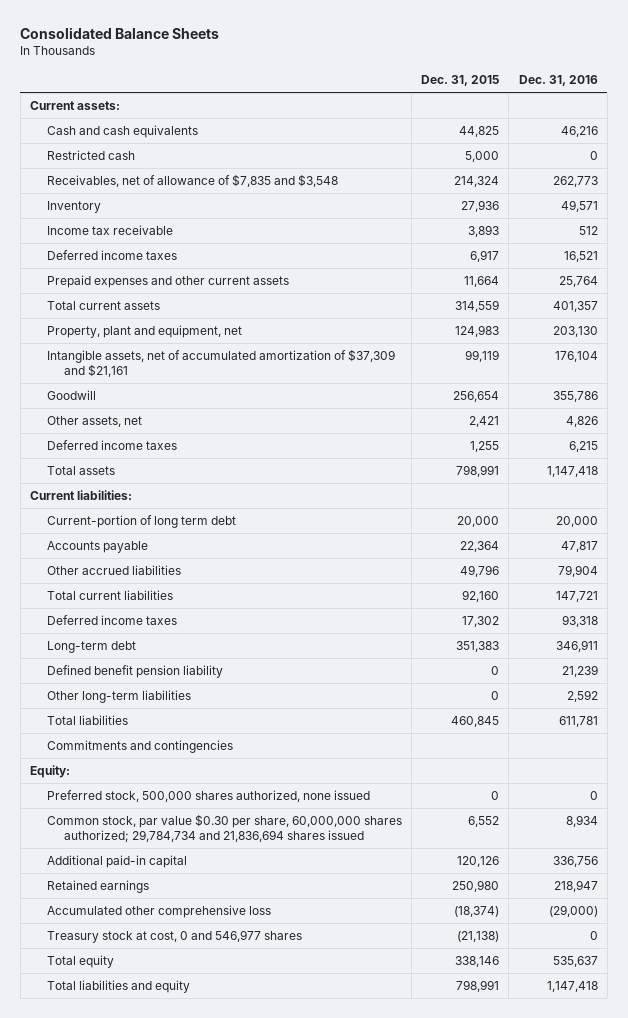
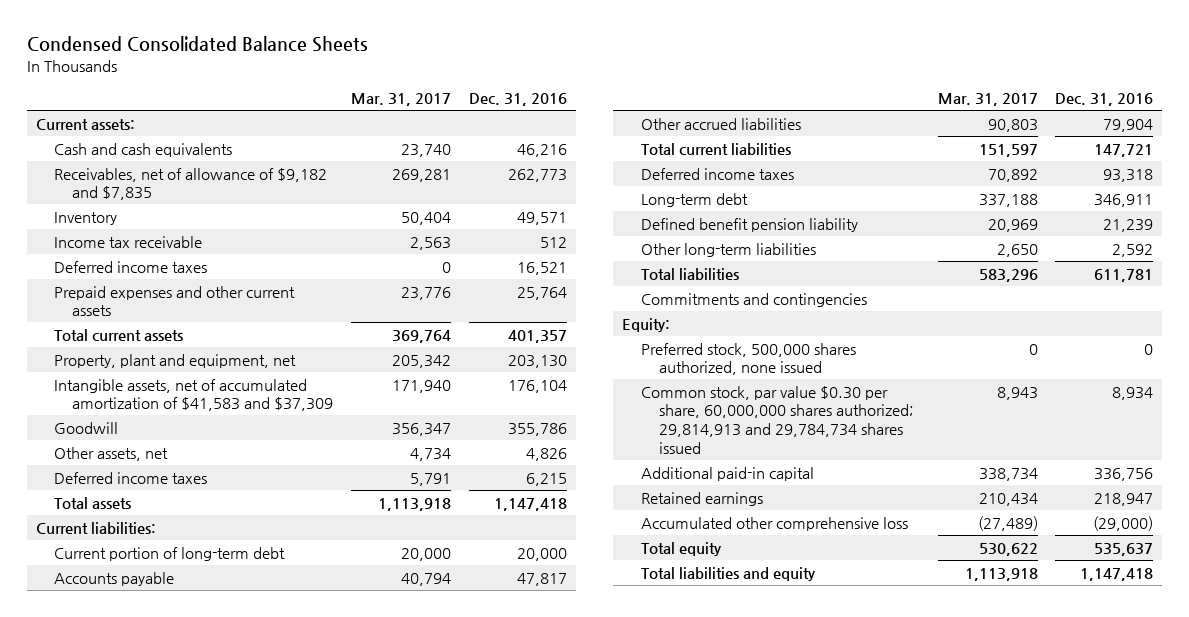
[20,26,220,39] Consolidated Balance Sheets -> [27,36,369,53] Condensed Consolidated Balance Sheets
[421,75,500,87] Dec. 31, 2015 -> none
none -> [351,93,452,107] Mar. 31, 2017
[46,149,135,160] Restricted cash -> none
[46,173,338,187] Receivables, net of allowance of $7,835 and $3,548 -> [54,167,328,201] Receivables, net of allowance of $9,182 and $7,835
[46,348,395,378] Intangible assets, net of accumulated amortization of $37,309 and $21,161 -> [54,378,334,412] Intangible assets, net of accumulated amortization of $41,583 and $37,309
[46,514,236,528] Current-portion of long term debt -> [54,546,286,561] Current portion of long-term debt
[46,813,402,843] Common stock, par value $0.30 per share, 60,000,000 shares authorized; 29,784,734 and 21,836,694 shares issued -> [640,385,914,455] Common stock, par value $0.30 per share, 60,000,000 shares authorized; 29,814,913 and 29,784,734 shares issued
[46,929,302,943] Treasury stock at cost, 0 and 546,977 shares -> none

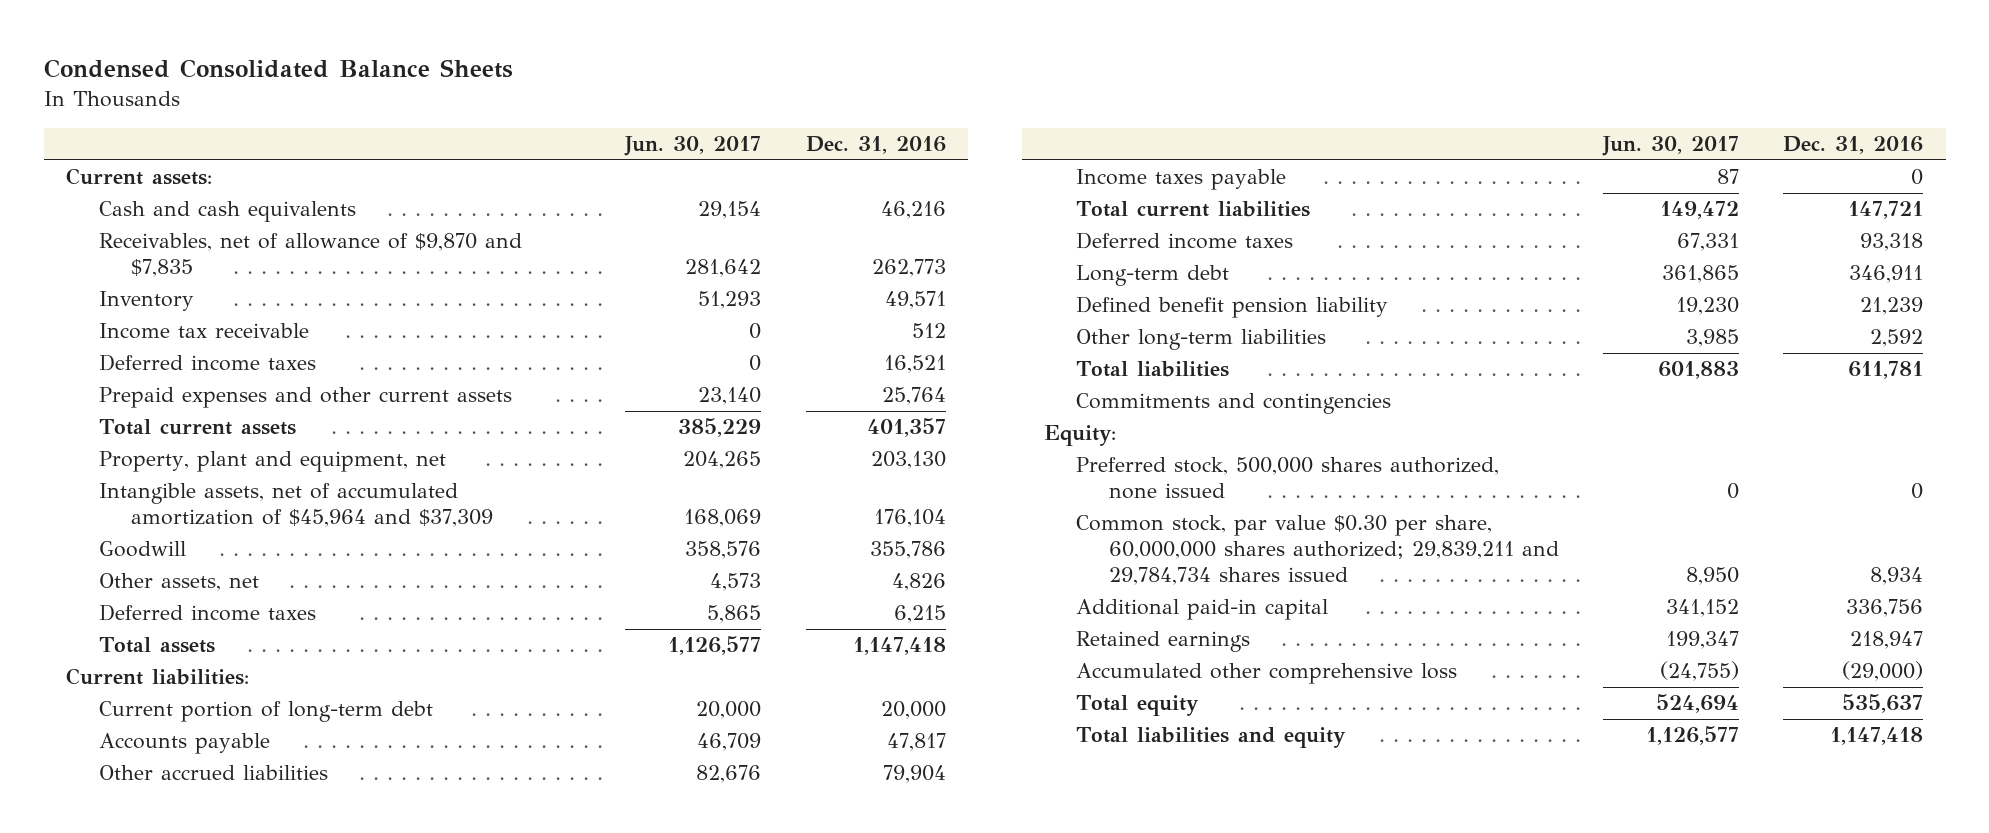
[351,93,452,107] Mar. 31, 2017 -> none
none -> [624,136,762,157] Jun. 30, 2017
[54,167,328,201] Receivables, net of allowance of $9,182 and $7,835 -> [98,233,522,278] Receivables, net of allowance of $9,870 and $7,835
[54,378,334,412] Intangible assets, net of accumulated amortization of $41,583 and $37,309 -> [98,483,494,528] Intangible assets, net of accumulated amortization of $45,964 and $37,309
none -> [1076,169,1287,191] Income taxes payable
[640,385,914,455] Common stock, par value $0.30 per share, 60,000,000 shares authorized; 29,814,913 and 29,784,734 shares issued -> [1076,515,1560,586] Common stock, par value $0.30 per share, 60,000,000 shares authorized; 29,839,211 and 29,784,734 shares issued

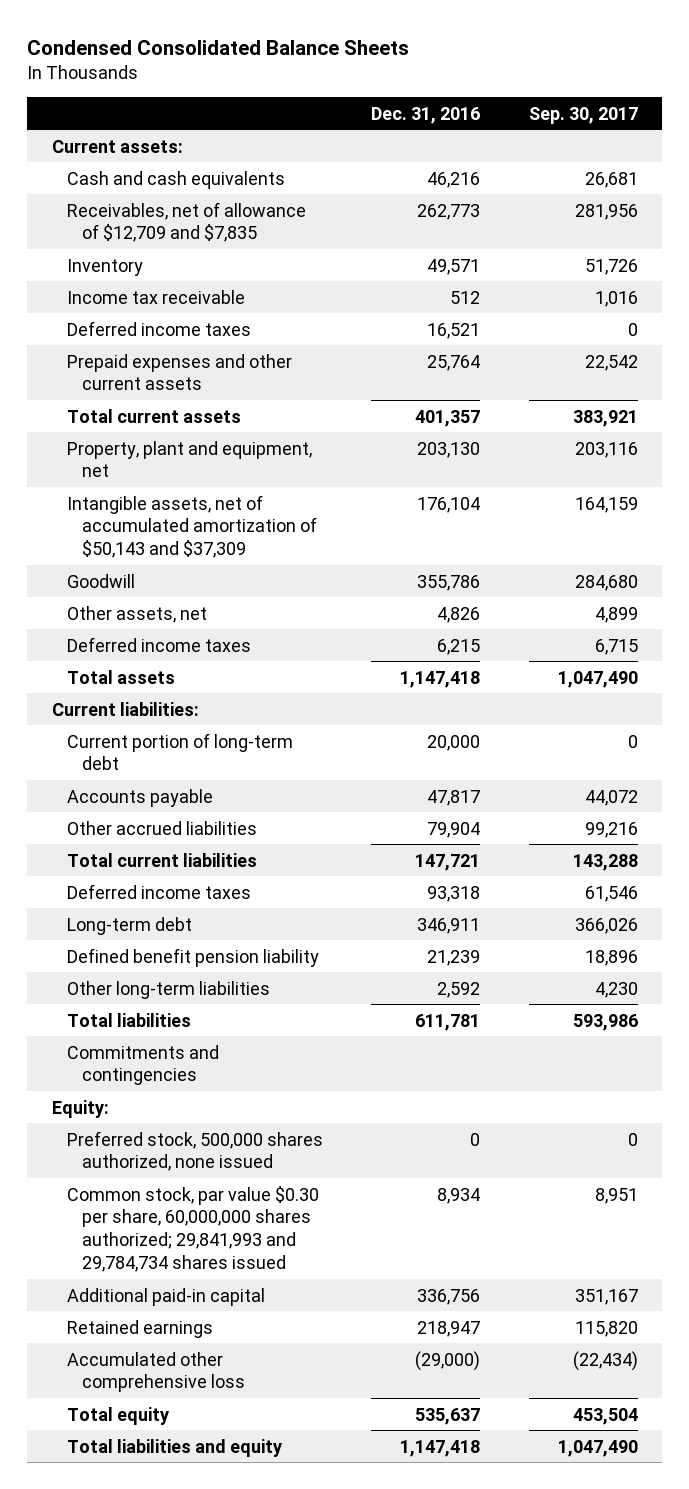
[624,136,762,157] Jun. 30, 2017 -> none
none -> [528,106,638,124] Sep. 30, 2017
[98,233,522,278] Receivables, net of allowance of $9,870 and $7,835 -> [66,201,306,243] Receivables, net of allowance of $12,709 and $7,835
[98,483,494,528] Intangible assets, net of accumulated amortization of $45,964 and $37,309 -> [66,494,317,559] Intangible assets, net of accumulated amortization of $50,143 and $37,309
[1076,169,1287,191] Income taxes payable -> none
[1076,515,1560,586] Common stock, par value $0.30 per share, 60,000,000 shares authorized; 29,839,211 and 29,784,734 shares issued -> [66,1185,319,1273] Common stock, par value $0.30 per share, 60,000,000 shares authorized; 29,841,993 and 29,784,734 shares issued

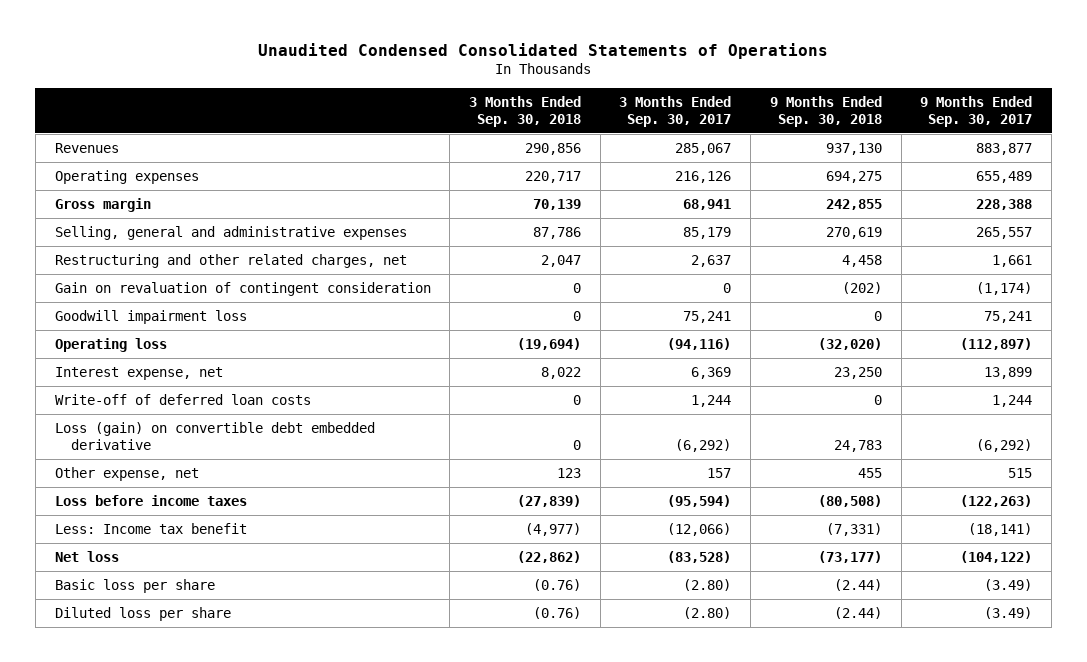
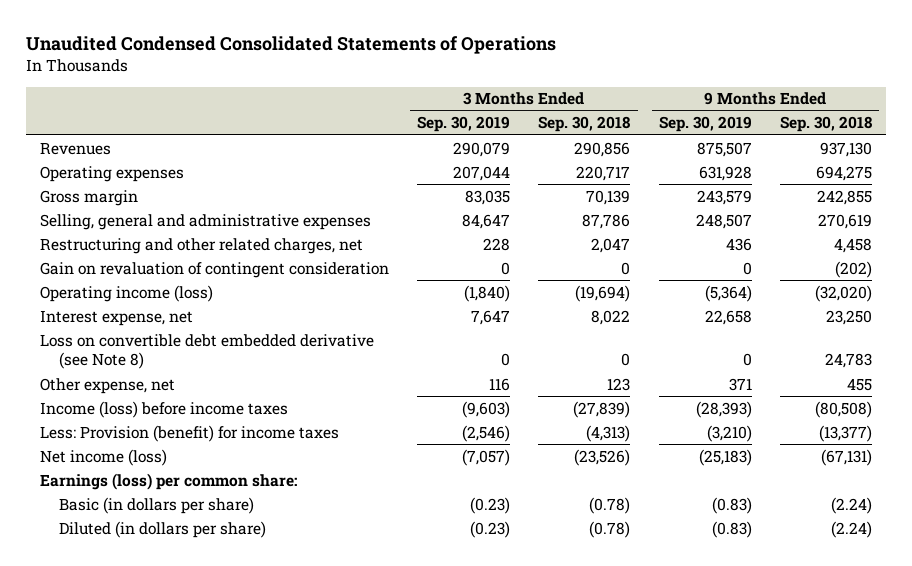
[619,95,732,127] 3 Months Ended Sep. 30, 2017 -> none
[920,95,1033,127] 9 Months Ended Sep. 30, 2017 -> none
none -> [417,116,511,133] Sep. 30, 2019
none -> [658,116,752,133] Sep. 30, 2019
[54,309,247,324] Goodwill impairment loss -> none
[54,337,167,352] Operating loss -> [40,284,214,302] Operating income (loss)
[54,393,311,405] Write-off of deferred loan costs -> none
[54,421,375,450] Loss (gain) on convertible debt embedded derivative -> [40,333,375,370] Loss on convertible debt embedded derivative (see Note 8)
[54,494,247,506] Loss before income taxes -> [40,400,289,418] Income (loss) before income taxes
[54,522,247,534] Less: Income tax benefit -> [40,424,340,442] Less: Provision (benefit) for income taxes
[525,522,582,536] (4,977) -> [586,424,631,442] (4,313)
[825,522,882,536] (7,331) -> [818,424,872,442] (13,377)
[54,550,119,562] Net loss -> [40,448,168,466] Net income (loss)
[517,550,582,563] (22,862) -> [574,448,631,466] (23,526)
[817,550,882,563] (73,177) -> [820,448,872,466] (67,131)
none -> [40,472,298,490] Earnings (loss) per common share:
[54,578,215,593] Basic loss per share -> [58,496,254,514] Basic (in dollars per share)
[533,578,582,591] (0.76) -> [589,496,631,514] (0.78)
[833,578,882,591] (2.44) -> [830,496,872,514] (2.24)
[54,606,231,621] Diluted loss per share -> [58,520,266,538] Diluted (in dollars per share)
[533,606,582,619] (0.76) -> [589,520,631,538] (0.78)
[833,606,882,619] (2.44) -> [830,520,872,538] (2.24)

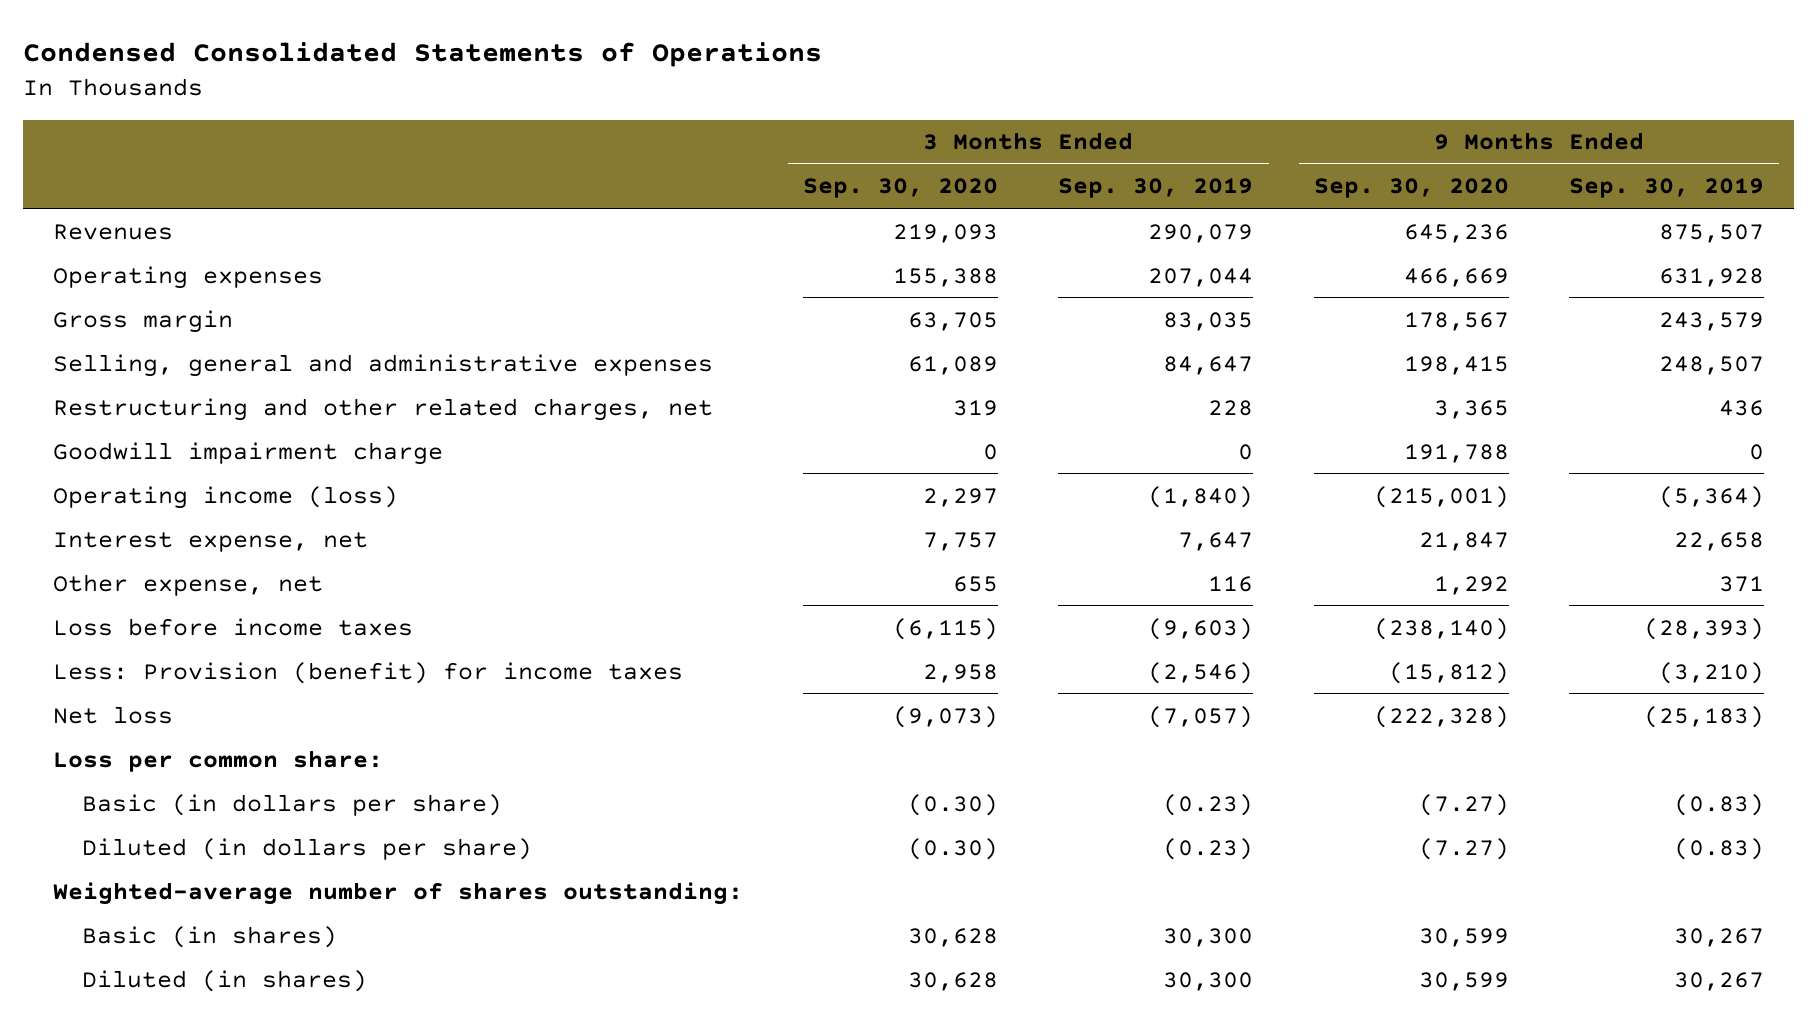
[26,36,557,55] Unaudited Condensed Consolidated Statements of Operations -> [22,42,822,68] Condensed Consolidated Statements of Operations
[538,116,631,133] Sep. 30, 2018 -> none
[779,116,872,133] Sep. 30, 2018 -> none
none -> [803,178,999,199] Sep. 30, 2020
none -> [1313,178,1509,199] Sep. 30, 2020
[40,261,390,278] Gain on revaluation of contingent consideration -> none
none -> [52,441,443,465] Goodwill impairment charge
[40,333,375,370] Loss on convertible debt embedded derivative (see Note 8) -> none
[40,400,289,418] Income (loss) before income taxes -> [52,617,413,636] Loss before income taxes
[40,448,168,466] Net income (loss) -> [52,705,173,724] Net loss
[40,472,298,490] Earnings (loss) per common share: -> [52,749,383,772] Loss per common share:
none -> [52,881,743,905] Weighted-average number of shares outstanding:
none -> [81,925,337,948] Basic (in shares)
none -> [81,969,367,992] Diluted (in shares)

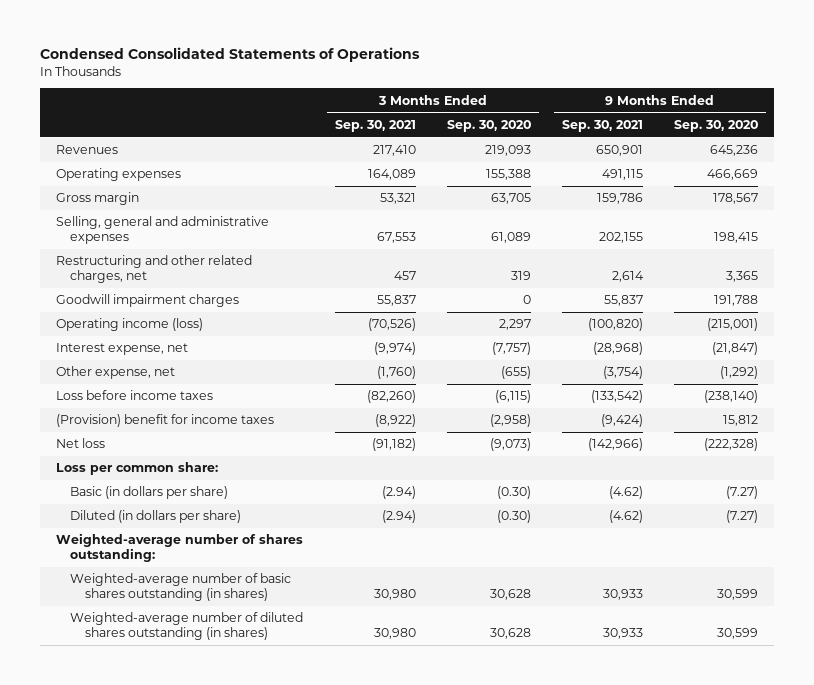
[1058,178,1254,199] Sep. 30, 2019 -> none
[1569,178,1765,199] Sep. 30, 2019 -> none
none -> [334,119,416,132] Sep. 30, 2021
none -> [562,119,644,132] Sep. 30, 2021
[52,441,443,465] Goodwill impairment charge -> [55,294,239,308] Goodwill impairment charges
[923,531,999,551] 7,757 -> [491,342,531,356] (7,757)
[1418,531,1509,551] 21,847 -> [712,342,759,356] (21,847)
[953,575,999,592] 655 -> [500,366,531,380] (655)
[1433,575,1509,595] 1,292 -> [720,366,759,380] (1,292)
[52,661,683,684] Less: Provision (benefit) for income taxes -> [55,414,274,428] (Provision) benefit for income taxes
[923,663,999,683] 2,958 -> [489,414,531,428] (2,958)
[1388,661,1509,684] (15,812) -> [723,415,759,427] 15,812
[81,925,337,948] Basic (in shares) -> [70,573,292,602] Weighted-average number of basic shares outstanding (in shares)
[81,969,367,992] Diluted (in shares) -> [70,612,304,641] Weighted-average number of diluted shares outstanding (in shares)

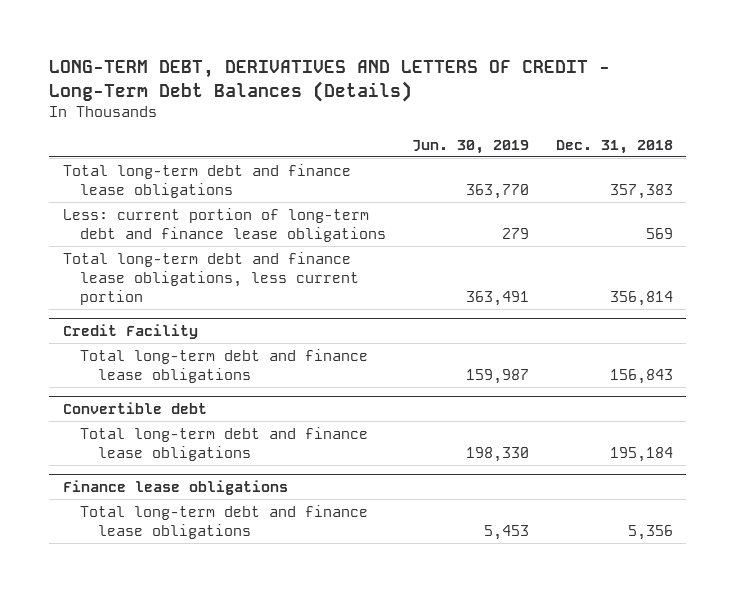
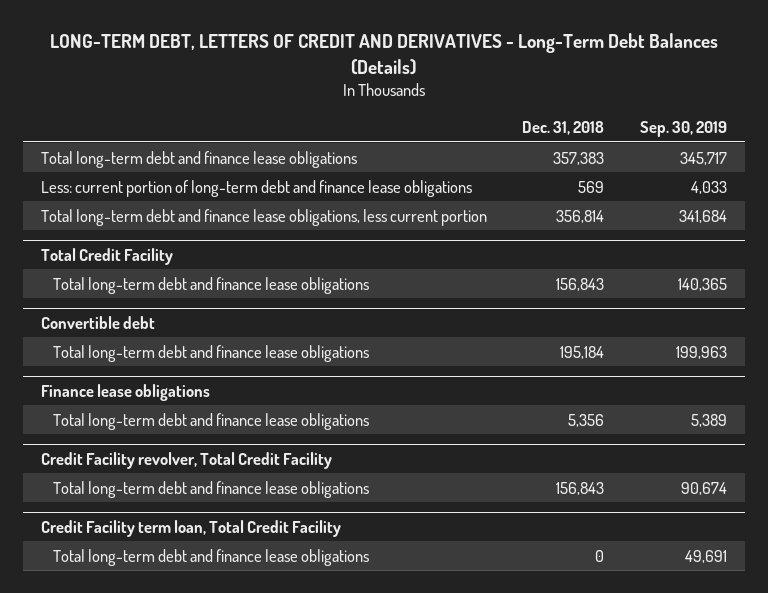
[49,59,611,102] LONG-TERM DEBT, DERIVATIVES AND LETTERS OF CREDIT - Long-Term Debt Balances (Details) -> [49,33,718,75] LONG-TERM DEBT, LETTERS OF CREDIT AND DERIVATIVES - Long-Term Debt Balances (Details)
[412,139,530,154] Jun. 30, 2019 -> none
none -> [640,120,728,137] Sep. 30, 2019
[62,324,198,340] Credit Facility -> [40,247,173,265] Total Credit Facility
none -> [40,451,332,469] Credit Facility revolver, Total Credit Facility
none -> [53,480,370,498] Total long-term debt and finance lease obligations
none -> [40,519,341,537] Credit Facility term loan, Total Credit Facility
none -> [53,548,370,566] Total long-term debt and finance lease obligations

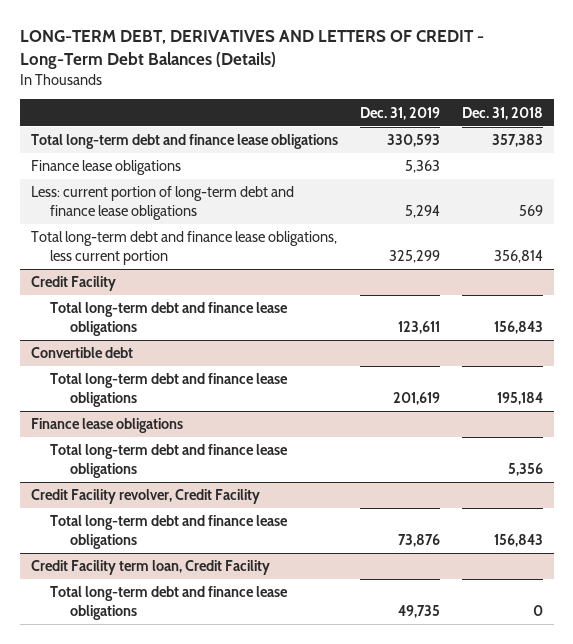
[49,33,718,75] LONG-TERM DEBT, LETTERS OF CREDIT AND DERIVATIVES - Long-Term Debt Balances (Details) -> [19,30,484,70] LONG-TERM DEBT, DERIVATIVES AND LETTERS OF CREDIT - Long-Term Debt Balances (Details)
[640,120,728,137] Sep. 30, 2019 -> none
none -> [359,106,440,120] Dec. 31, 2019
none -> [30,160,181,176] Finance lease obligations
[40,247,173,265] Total Credit Facility -> [30,276,116,292] Credit Facility
[40,451,332,469] Credit Facility revolver, Total Credit Facility -> [30,489,260,505] Credit Facility revolver, Credit Facility
[40,519,341,537] Credit Facility term loan, Total Credit Facility -> [30,560,270,576] Credit Facility term loan, Credit Facility

